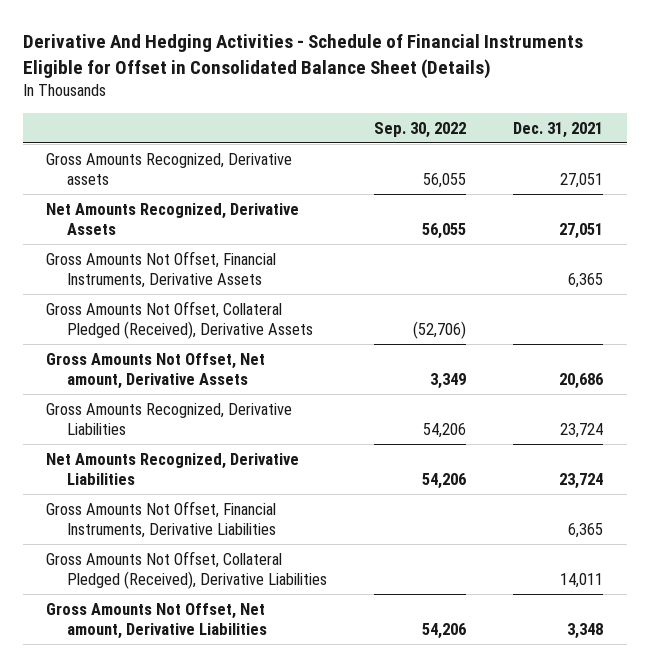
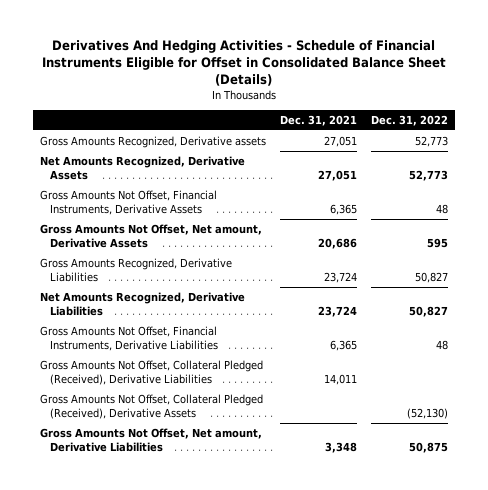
[22,34,583,80] Derivative And Hedging Activities - Schedule of Financial Instruments Eligible for Offset in Consolidated Balance Sheet (Details) -> [41,39,446,86] Derivatives And Hedging Activities - Schedule of Financial Instruments Eligible for Offset in Consolidated Balance Sheet (Details)
[374,121,467,138] Sep. 30, 2022 -> none
none -> [371,114,449,126] Dec. 31, 2022
[46,300,313,339] Gross Amounts Not Offset, Collateral Pledged (Received), Derivative Assets -> [39,394,263,420] Gross Amounts Not Offset, Collateral Pledged (Received), Derivative Assets

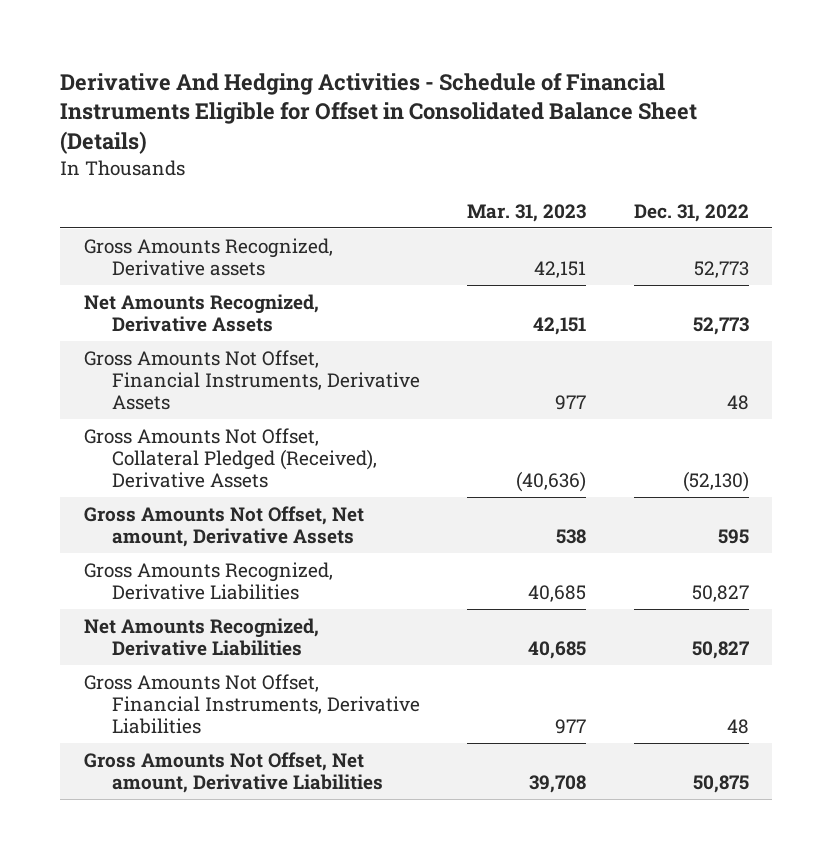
[41,39,446,86] Derivatives And Hedging Activities - Schedule of Financial Instruments Eligible for Offset in Consolidated Balance Sheet (Details) -> [60,72,698,154] Derivative And Hedging Activities - Schedule of Financial Instruments Eligible for Offset in Consolidated Balance Sheet (Details)
[279,114,357,126] Dec. 31, 2021 -> none
none -> [467,203,587,222] Mar. 31, 2023
[39,394,263,420] Gross Amounts Not Offset, Collateral Pledged (Received), Derivative Assets -> [84,427,377,488] Gross Amounts Not Offset, Collateral Pledged (Received), Derivative Assets
[39,360,263,386] Gross Amounts Not Offset, Collateral Pledged (Received), Derivative Liabilities -> none

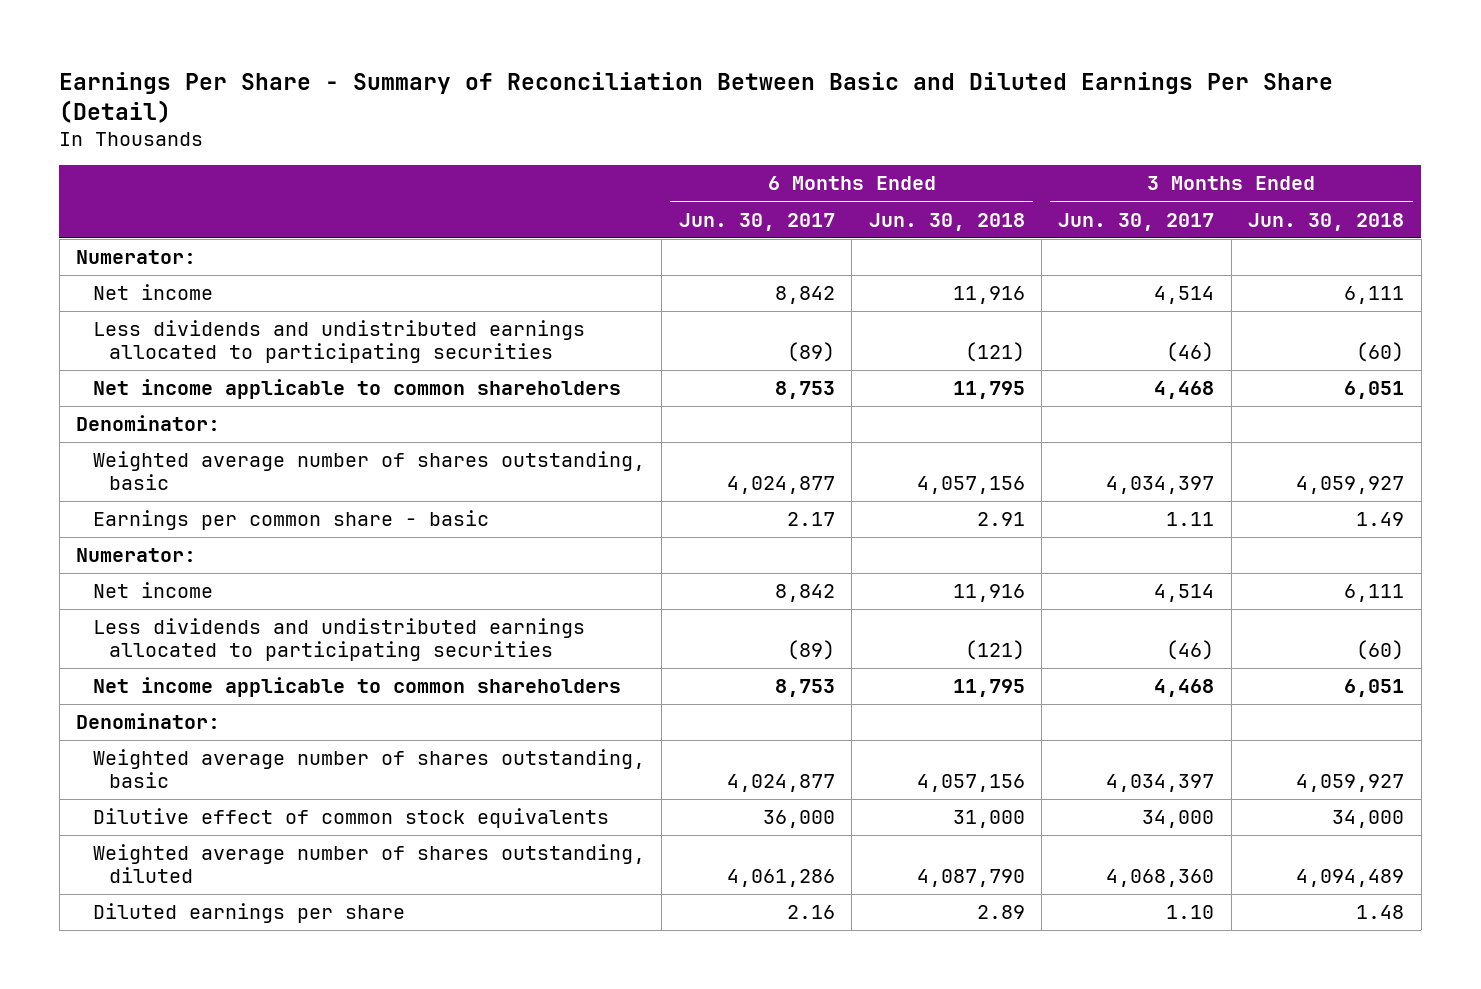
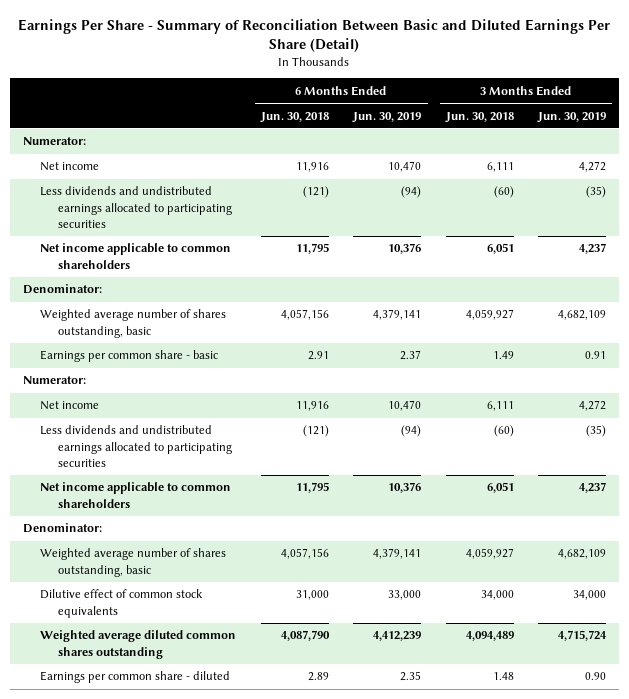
[678,212,835,231] Jun. 30, 2017 -> none
[1058,212,1215,231] Jun. 30, 2017 -> none
none -> [352,111,422,123] Jun. 30, 2019
none -> [537,111,607,123] Jun. 30, 2019
[92,844,645,884] Weighted average number of shares outstanding, diluted -> [40,630,237,659] Weighted average diluted common shares outstanding
[92,903,405,924] Diluted earnings per share -> [40,671,231,684] Earnings per common share - diluted

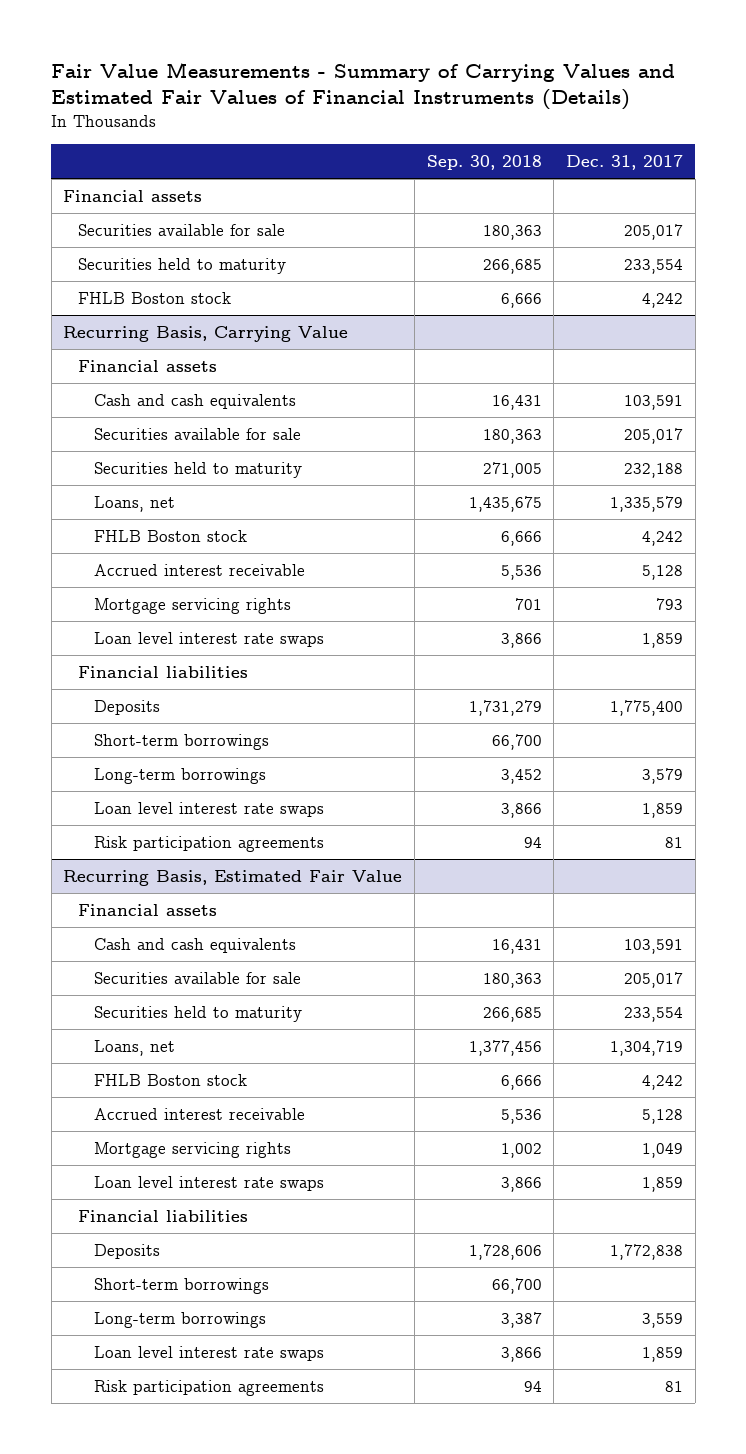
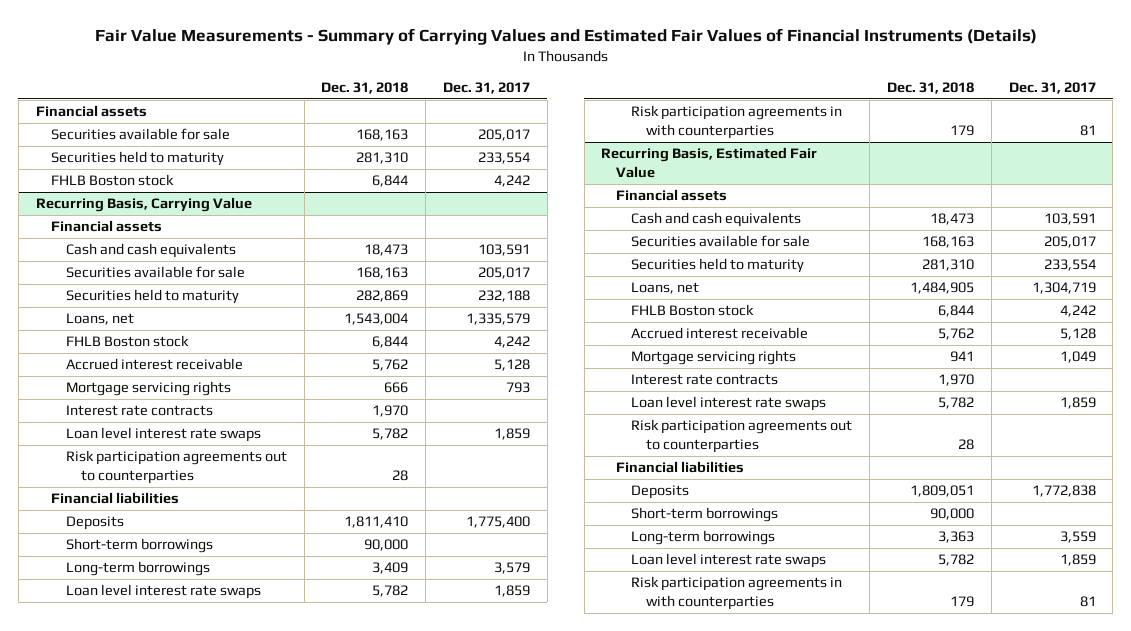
[426,154,542,170] Sep. 30, 2018 -> none
none -> [321,82,409,95] Dec. 31, 2018
none -> [65,405,213,417] Interest rate contracts
none -> [65,450,287,485] Risk participation agreements out to counterparties
[93,836,324,853] Risk participation agreements -> [631,105,843,140] Risk participation agreements in with counterparties
none -> [631,374,779,386] Interest rate contracts
none -> [631,419,853,454] Risk participation agreements out to counterparties
[93,1380,324,1397] Risk participation agreements -> [631,576,843,611] Risk participation agreements in with counterparties

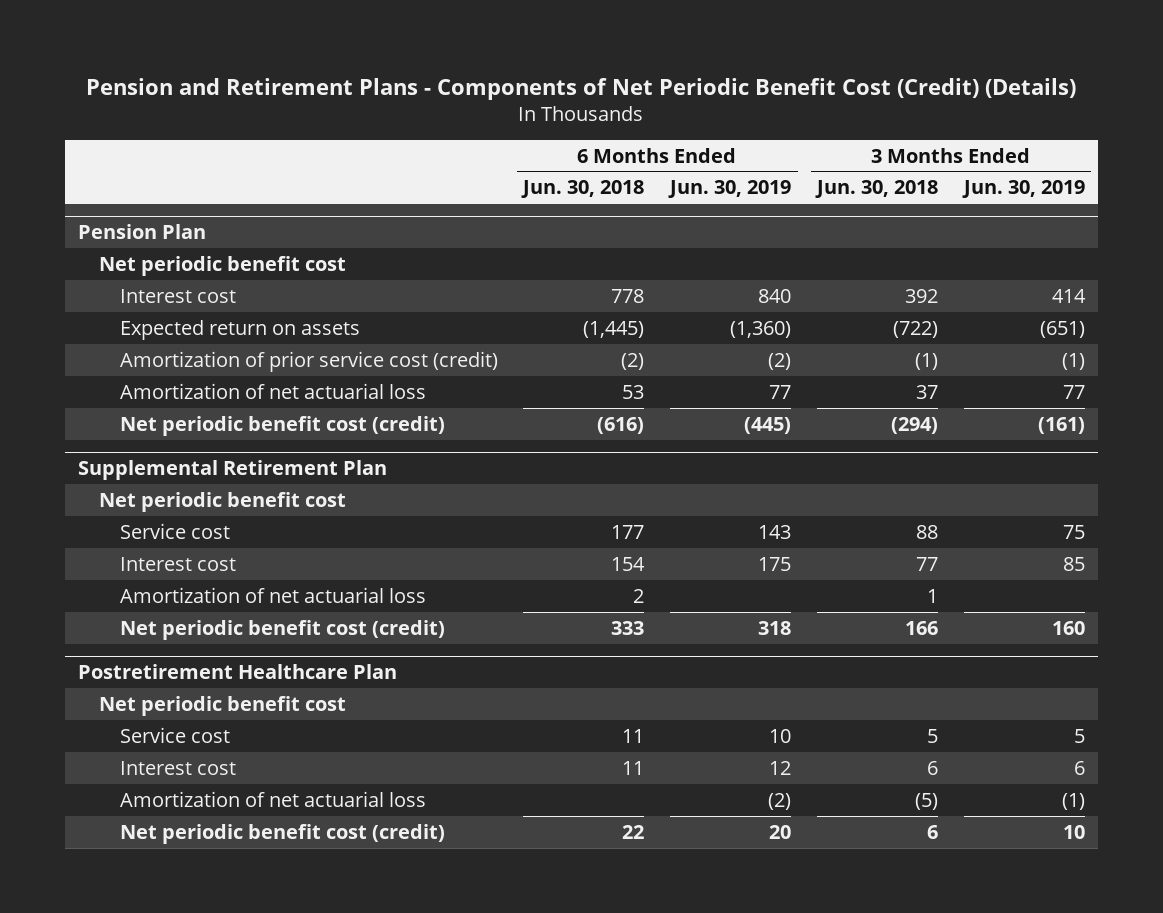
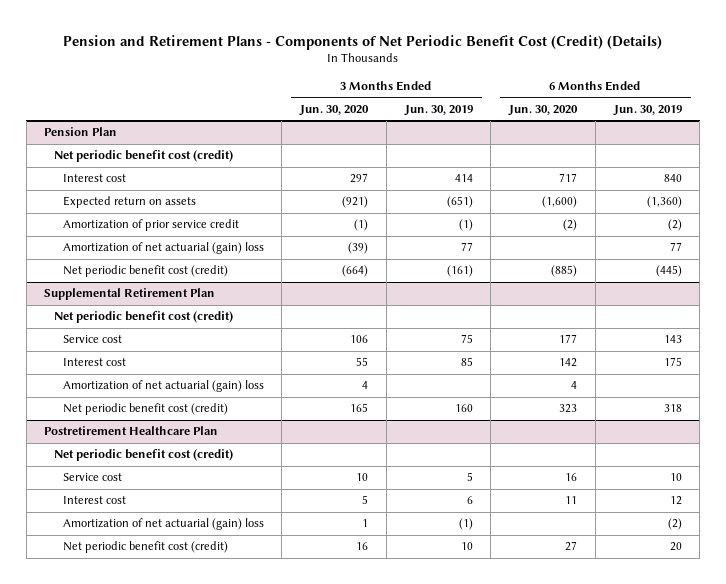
[521,180,645,199] Jun. 30, 2018 -> none
[815,180,939,199] Jun. 30, 2018 -> none
none -> [299,104,370,116] Jun. 30, 2020
none -> [508,104,579,116] Jun. 30, 2020
[98,255,346,276] Net periodic benefit cost -> [53,150,233,163] Net periodic benefit cost (credit)
[119,350,498,372] Amortization of prior service cost (credit) -> [62,219,239,232] Amortization of prior service credit
[119,382,426,399] Amortization of net actuarial loss -> [62,242,264,255] Amortization of net actuarial (gain) loss
[98,491,346,512] Net periodic benefit cost -> [53,311,233,324] Net periodic benefit cost (credit)
[119,586,426,603] Amortization of net actuarial loss -> [62,380,264,393] Amortization of net actuarial (gain) loss
[98,695,346,716] Net periodic benefit cost -> [53,449,233,462] Net periodic benefit cost (credit)
[119,790,426,807] Amortization of net actuarial loss -> [62,518,264,531] Amortization of net actuarial (gain) loss

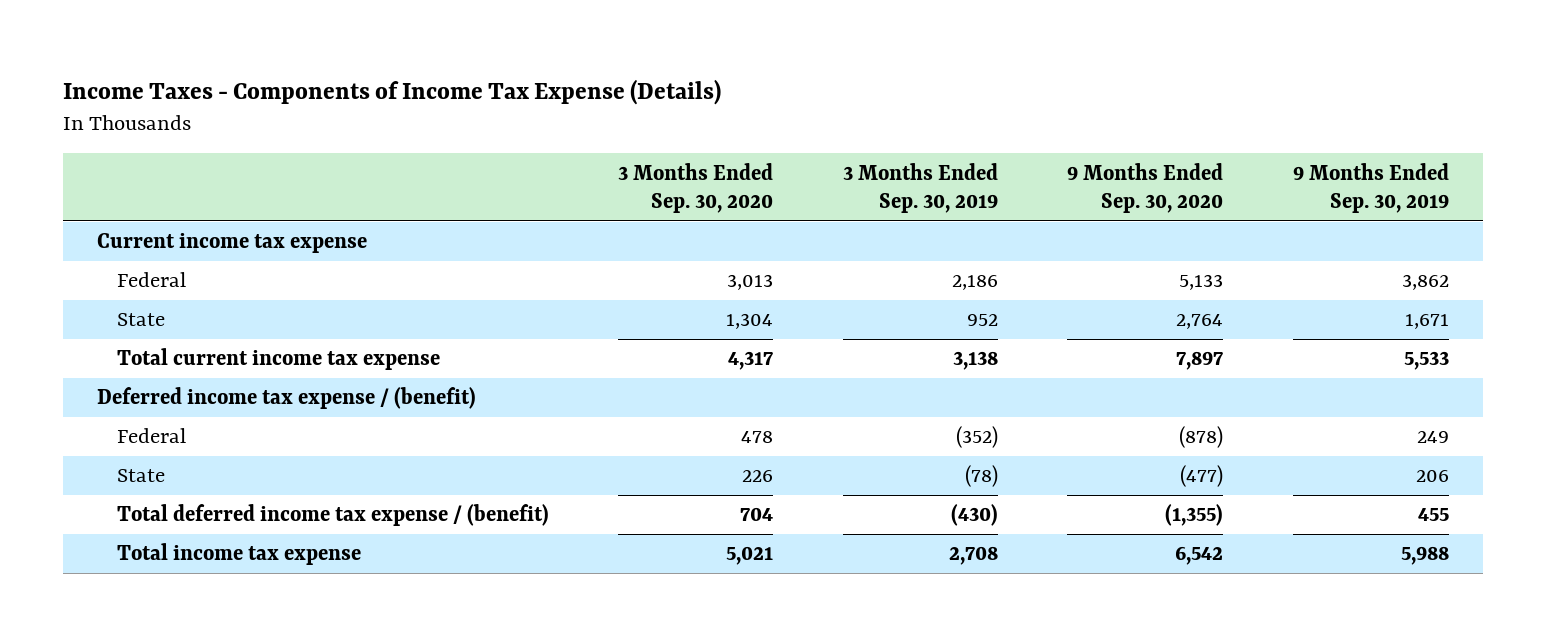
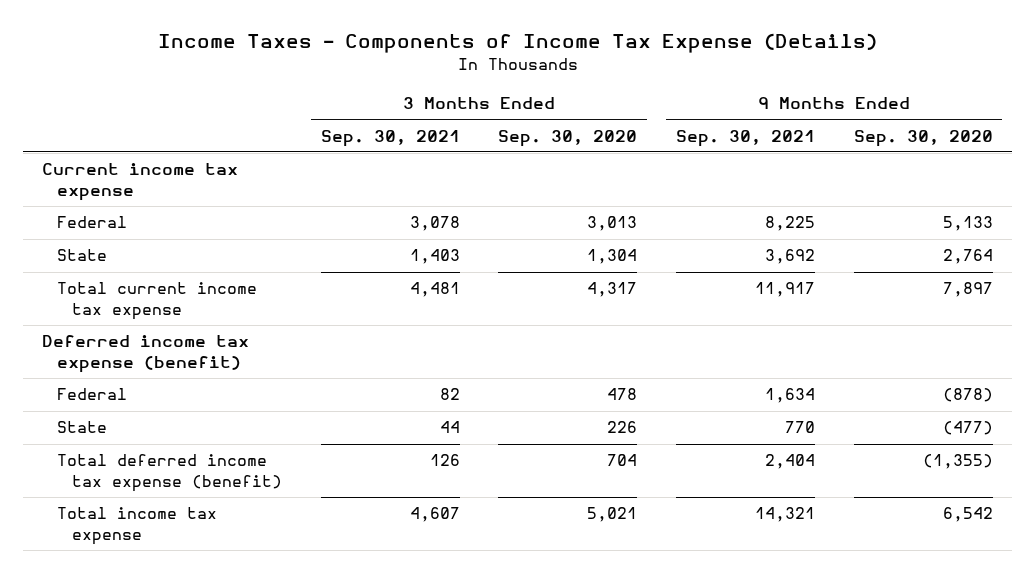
[842,162,998,213] 3 Months Ended Sep. 30, 2019 -> none
[1292,162,1449,213] 9 Months Ended Sep. 30, 2019 -> none
none -> [320,129,460,147] Sep. 30, 2021
none -> [675,129,815,147] Sep. 30, 2021
[97,387,477,410] Deferred income tax expense / (benefit) -> [42,335,250,373] Deferred income tax expense (benefit)
[116,504,549,527] Total deferred income tax expense / (benefit) -> [57,454,283,492] Total deferred income tax expense (benefit)

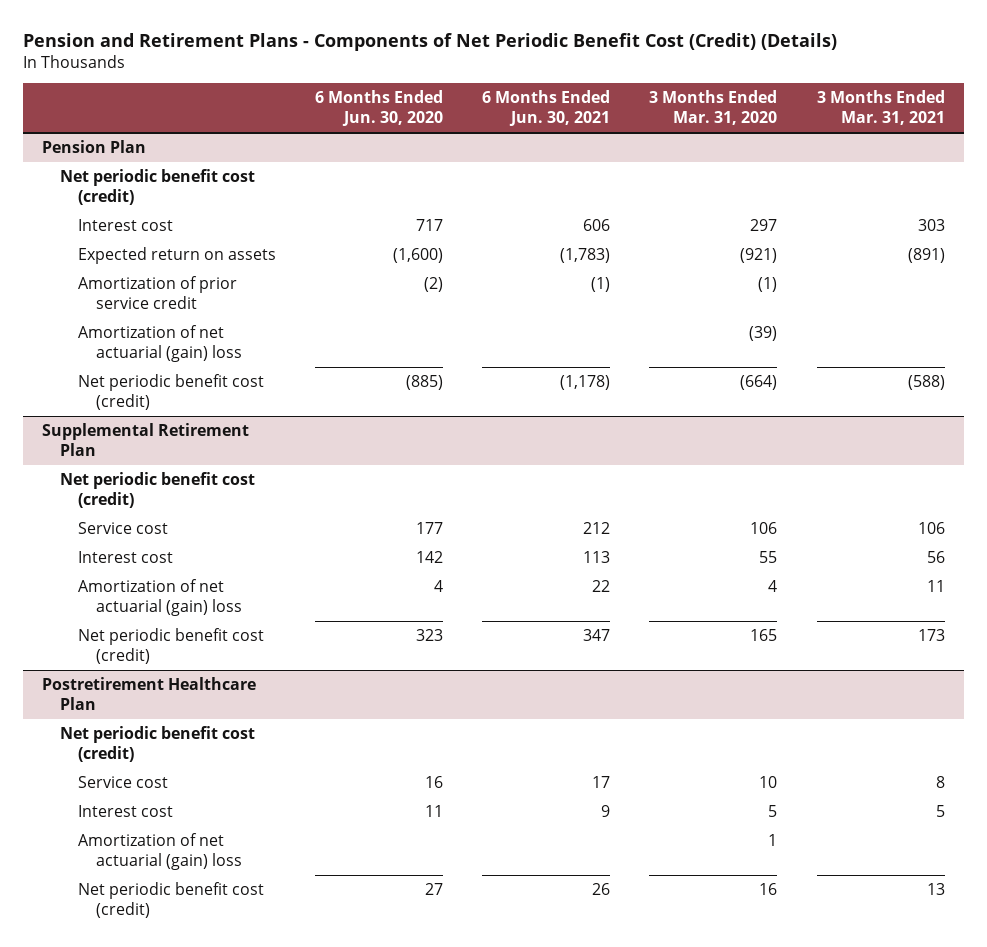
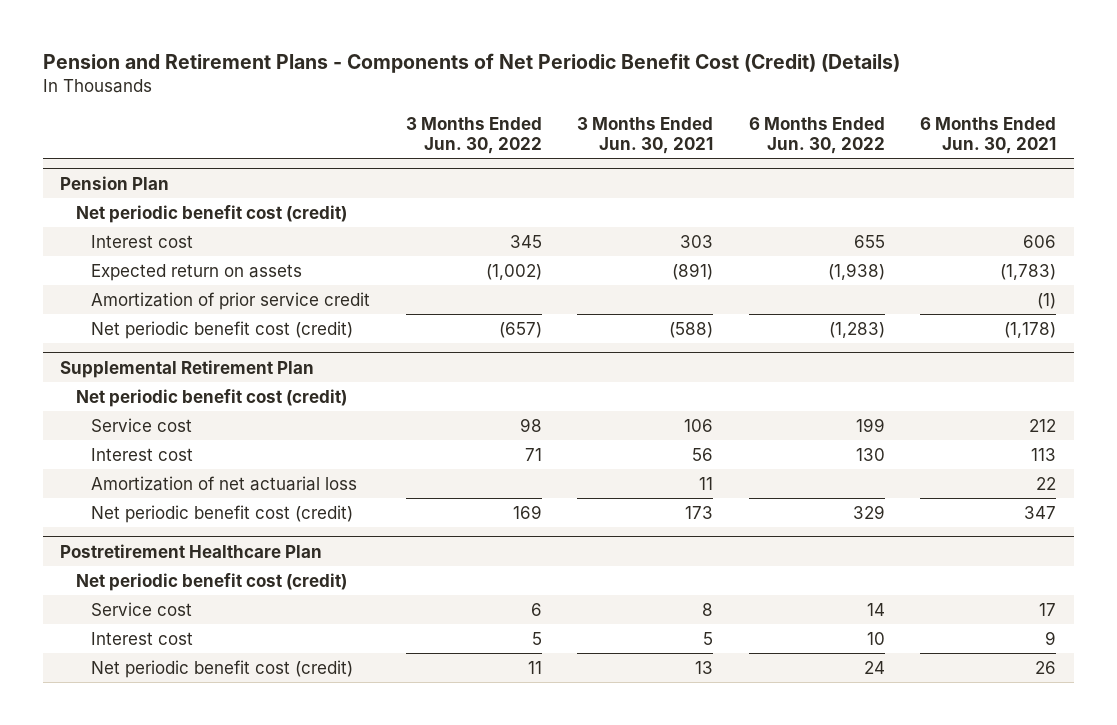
[315,90,444,127] 6 Months Ended Jun. 30, 2020 -> none
[649,90,778,126] 3 Months Ended Mar. 31, 2020 -> none
[816,90,945,126] 3 Months Ended Mar. 31, 2021 -> none
none -> [405,117,542,154] 3 Months Ended Jun. 30, 2022
none -> [577,117,714,154] 3 Months Ended Jun. 30, 2021
none -> [748,117,885,154] 6 Months Ended Jun. 30, 2022
[78,325,243,362] Amortization of net actuarial (gain) loss -> none
[78,579,243,616] Amortization of net actuarial (gain) loss -> [91,475,358,491] Amortization of net actuarial loss
[78,833,243,870] Amortization of net actuarial (gain) loss -> none

